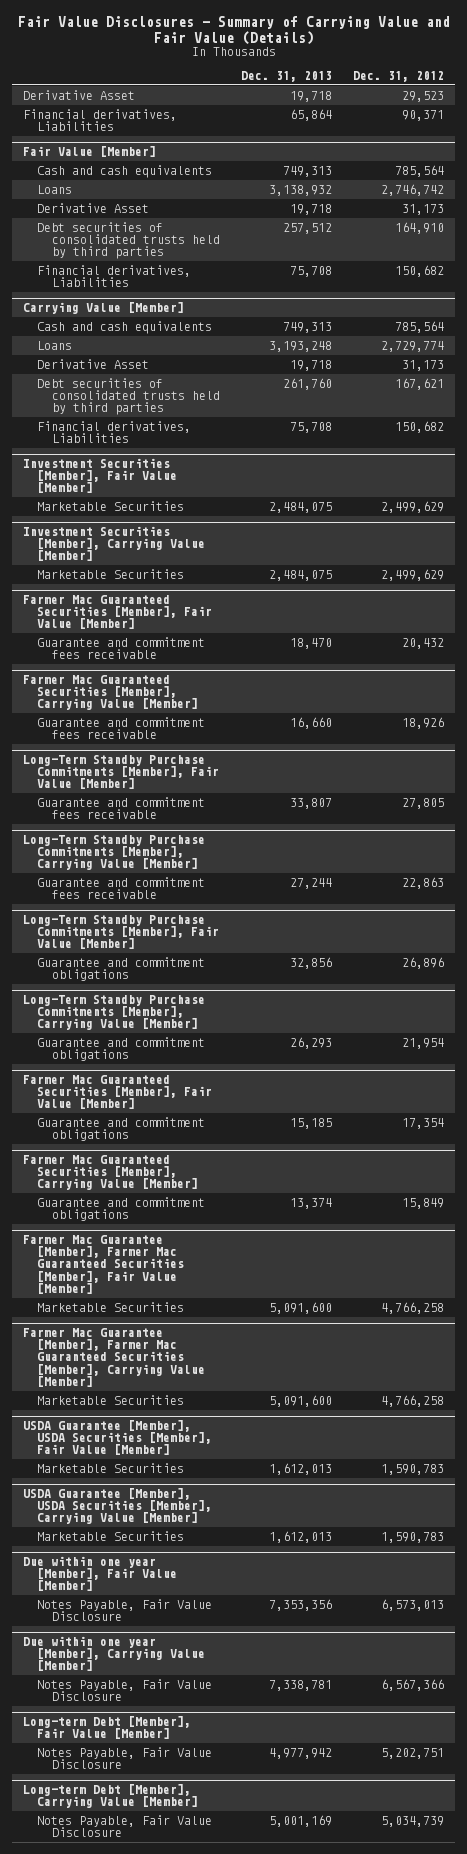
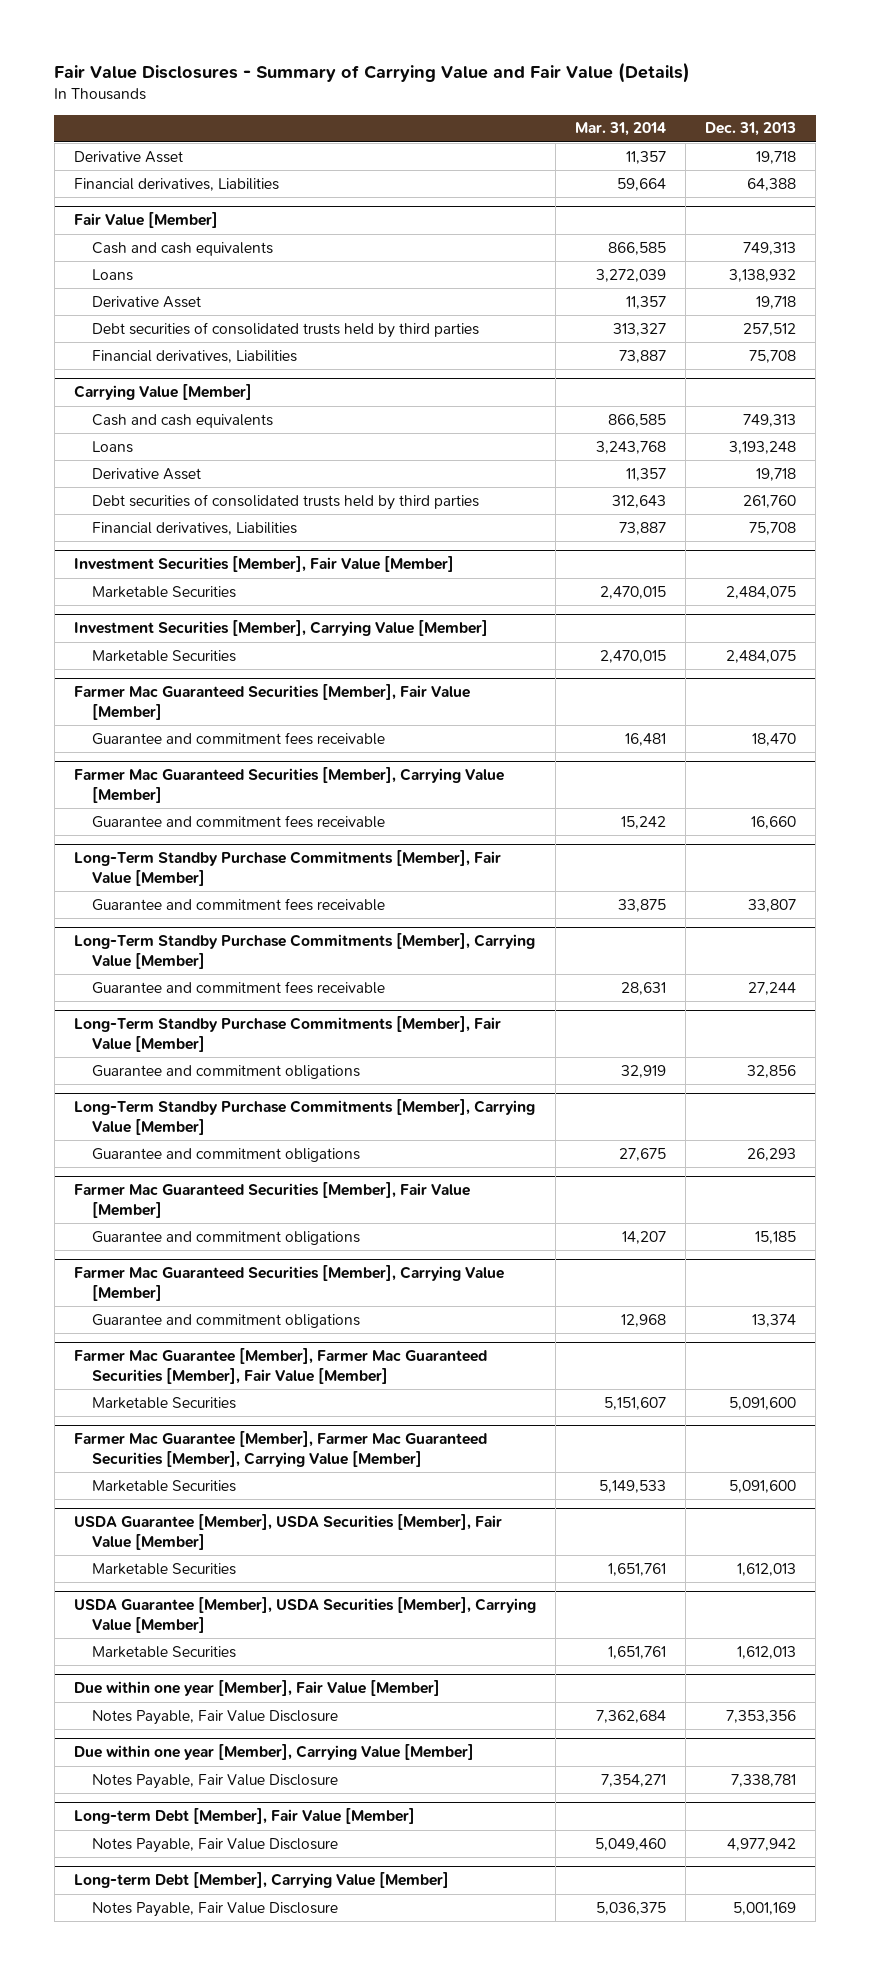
[353,70,445,82] Dec. 31, 2012 -> none
none -> [574,122,666,137] Mar. 31, 2014
[290,108,333,121] 65,864 -> [747,177,797,191] 64,388

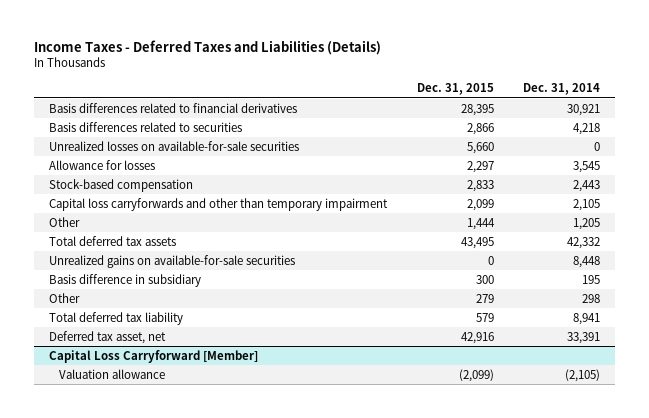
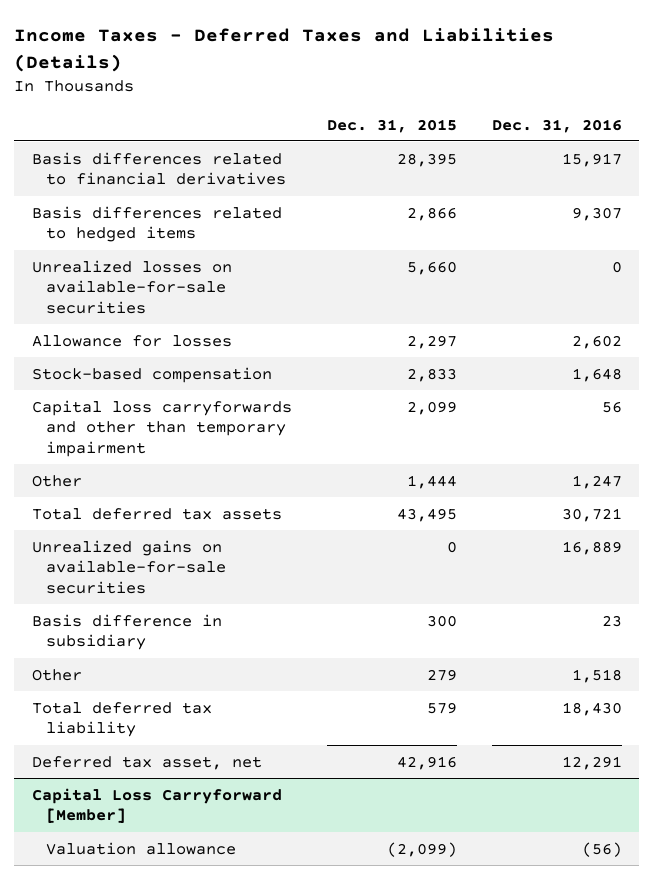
[523,83,601,96] Dec. 31, 2014 -> none
none -> [491,118,622,133] Dec. 31, 2016
[49,121,243,132] Basis differences related to securities -> [31,205,282,243] Basis differences related to hedged items

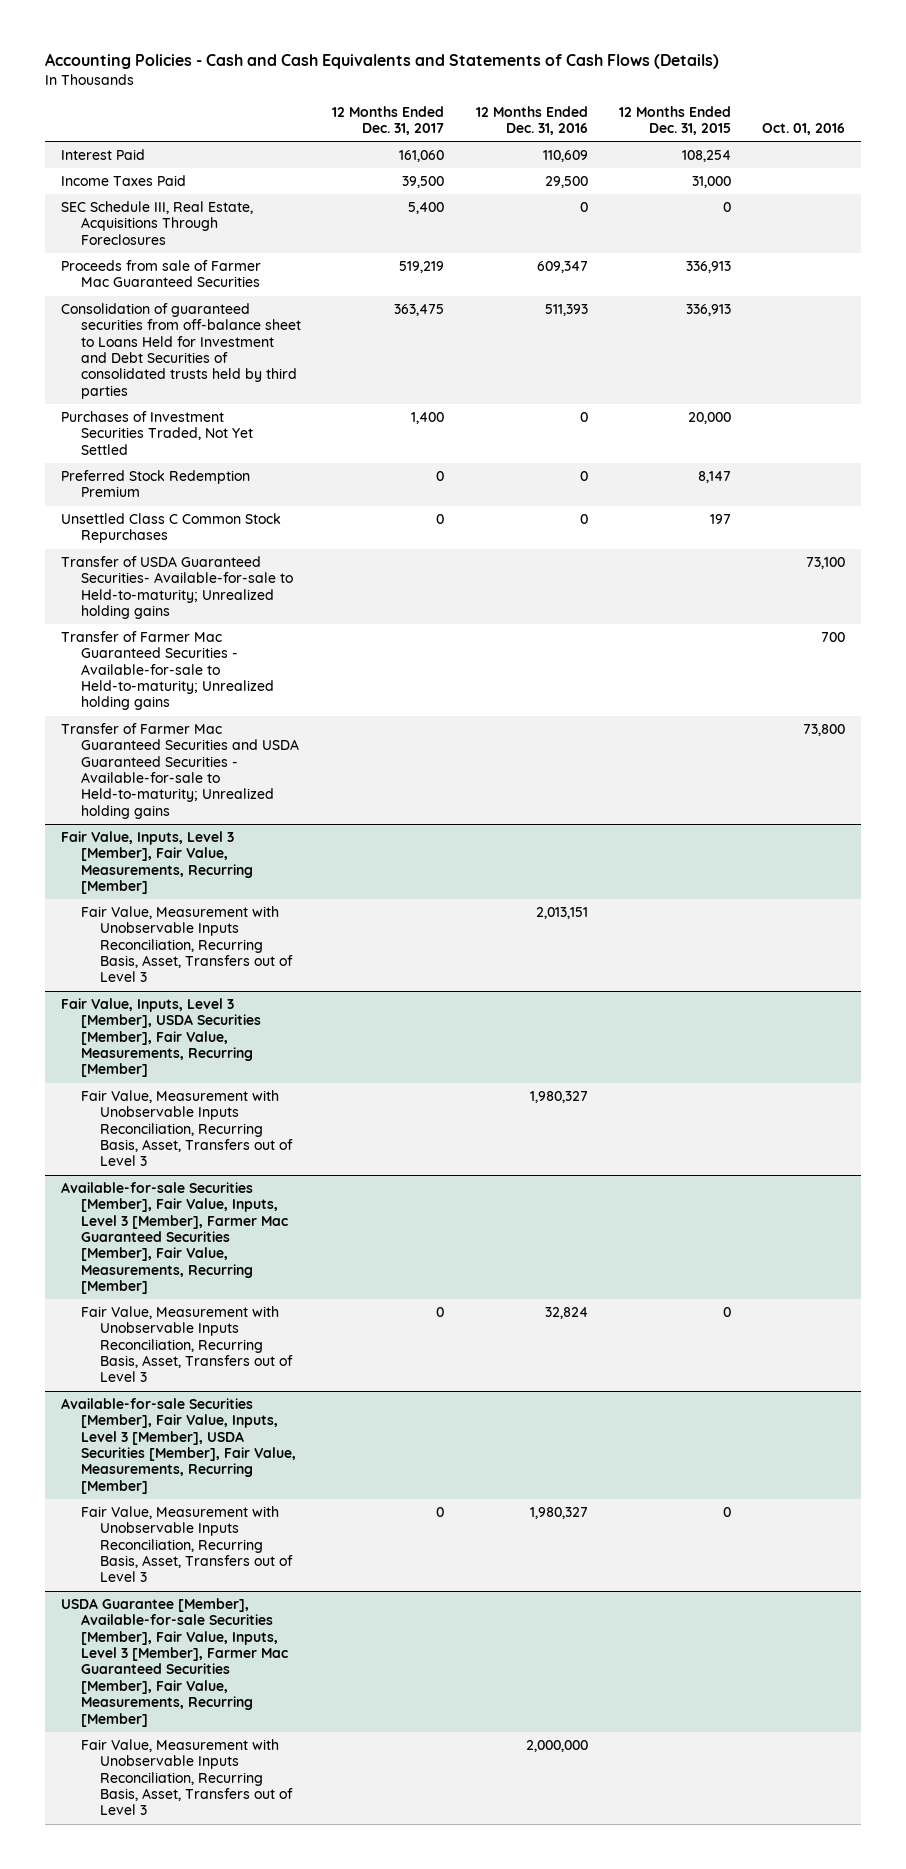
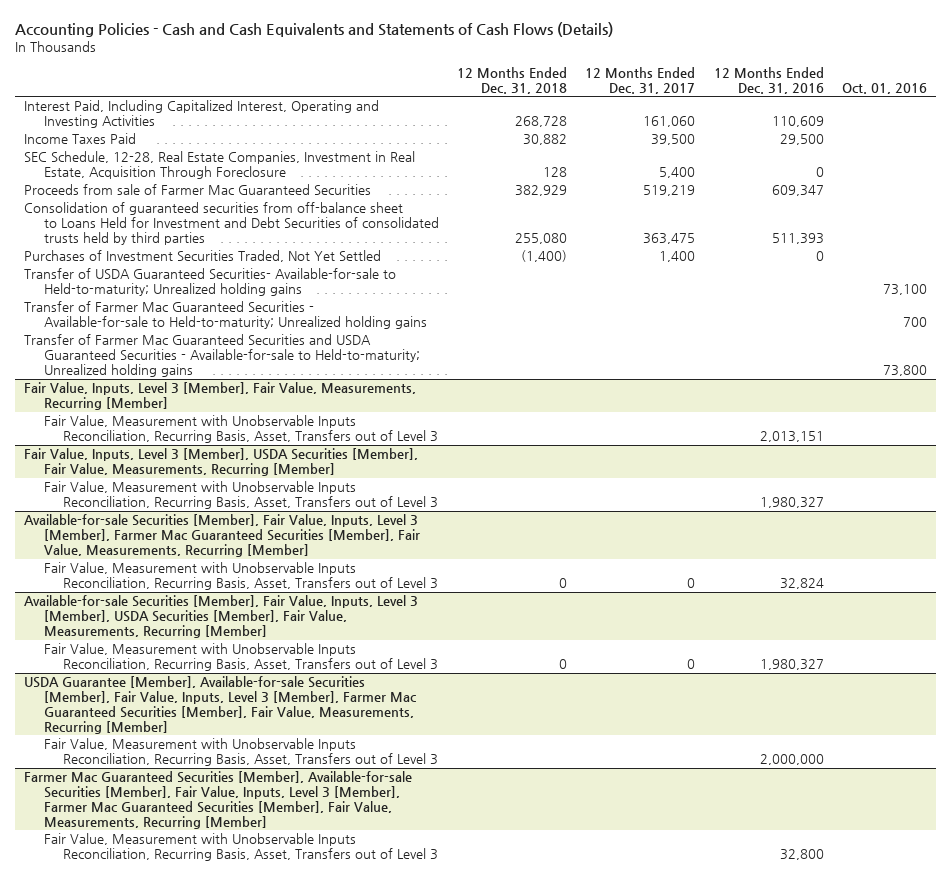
[618,105,731,136] 12 Months Ended Dec. 31, 2015 -> none
none -> [457,66,568,94] 12 Months Ended Dec. 31, 2018
[60,149,145,161] Interest Paid -> [24,100,380,129] Interest Paid, Including Capitalized Interest, Operating and Investing Activities
[60,201,253,245] SEC Schedule III, Real Estate, Acquisitions Through Foreclosures -> [24,151,416,180] SEC Schedule, 12-28, Real Estate Companies, Investment in Real Estate, Acquisition Through Foreclosure
[60,470,250,498] Preferred Stock Redemption Premium -> none
[60,513,281,544] Unsettled Class C Common Stock Repurchases -> none
none -> [24,771,413,829] Farmer Mac Guaranteed Securities [Member], Available-for-sale Securities [Member], Fair Value, Inputs, Level 3 [Member], Farmer Mac Guaranteed Securities [Member], Fair Value, Measurements, Recurring [Member]
none -> [43,833,439,862] Fair Value, Measurement with Unobservable Inputs Reconciliation, Recurring Basis, Asset, Transfers out of Level 3

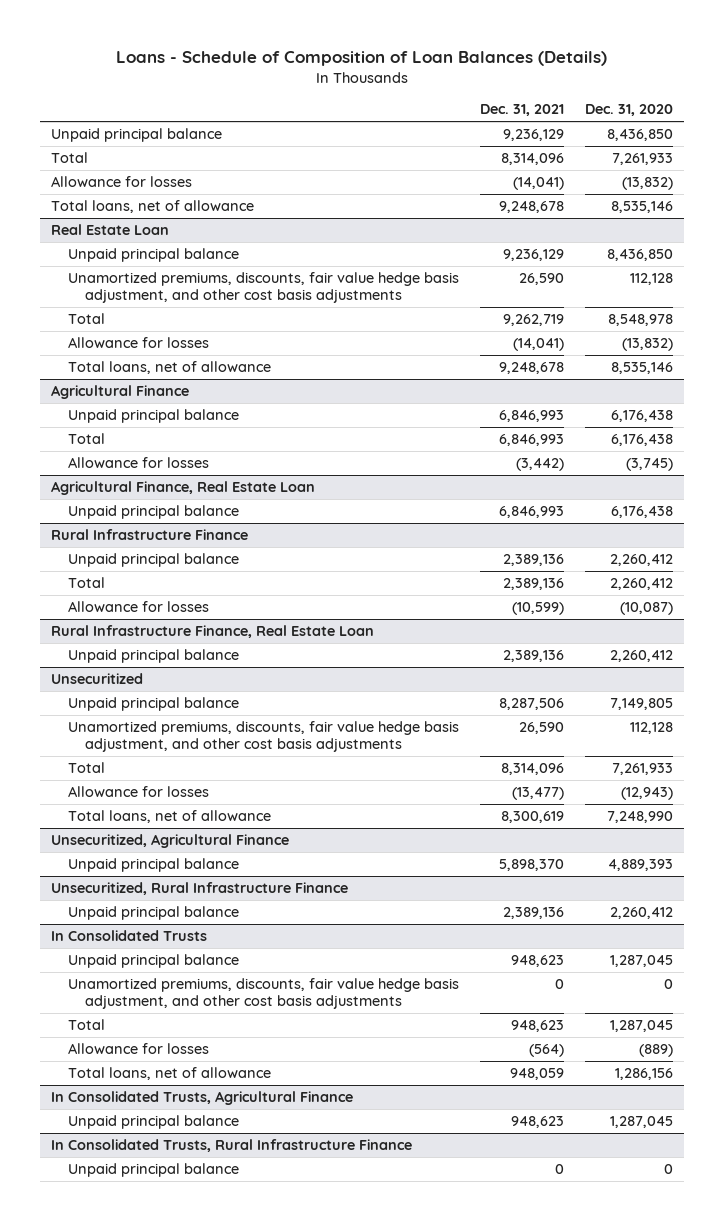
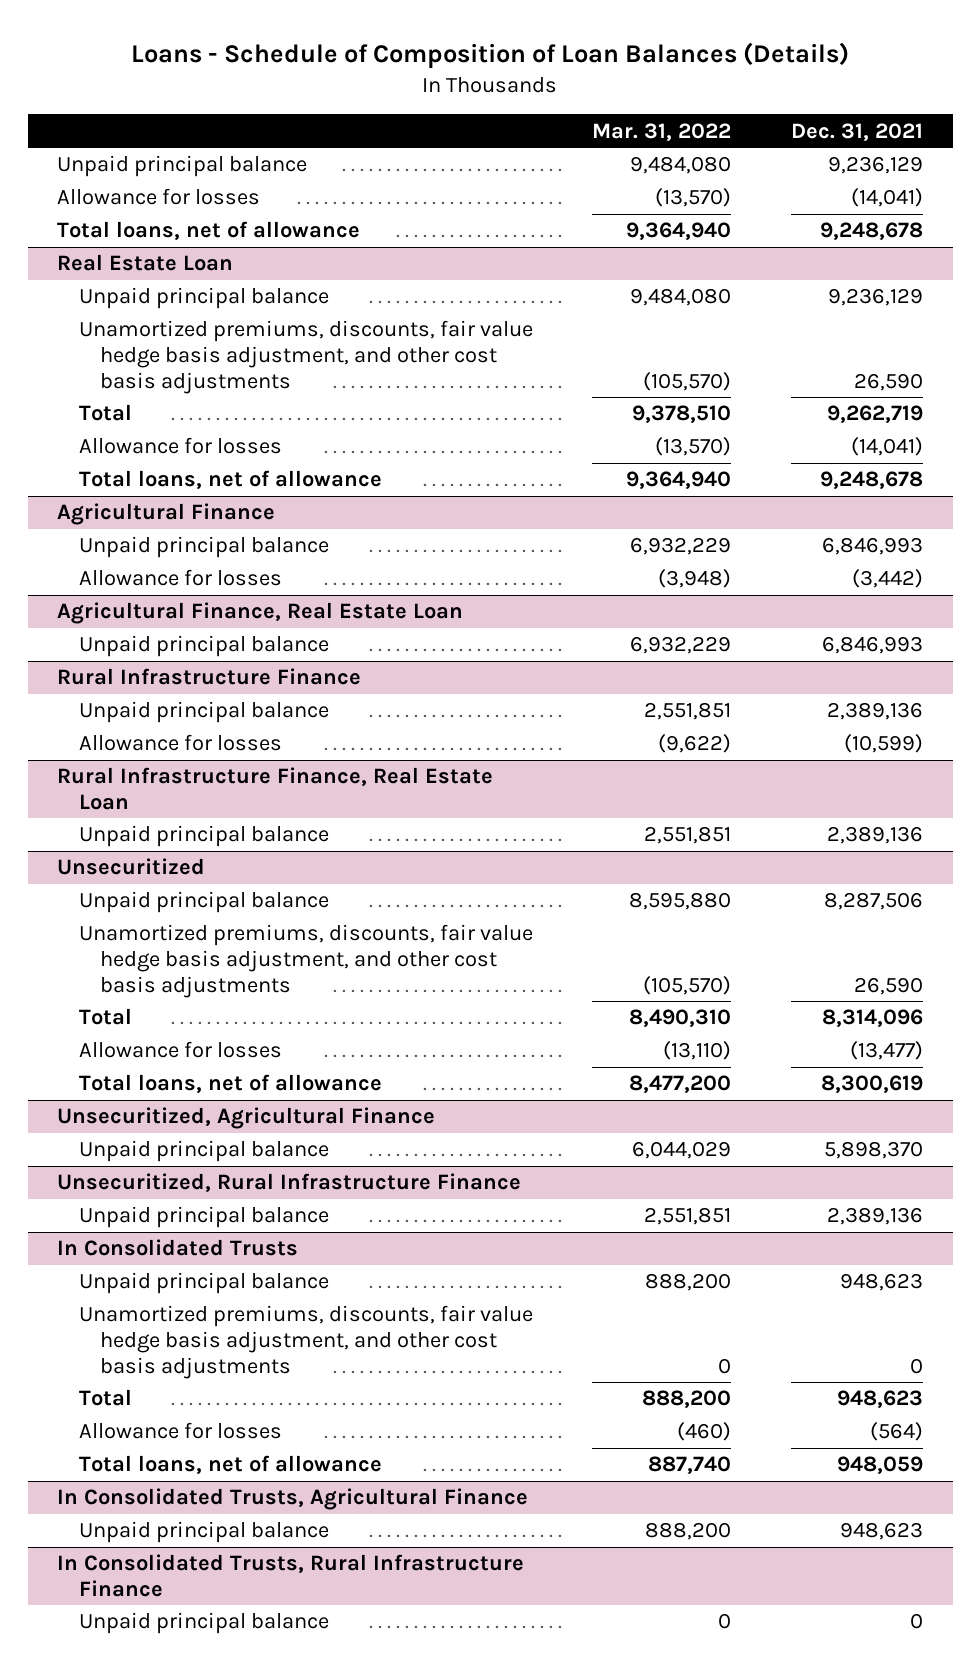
[584,104,673,117] Dec. 31, 2020 -> none
none -> [592,122,732,141] Mar. 31, 2022
[50,152,88,164] Total -> none
[67,433,105,445] Total -> none
[67,577,105,589] Total -> none

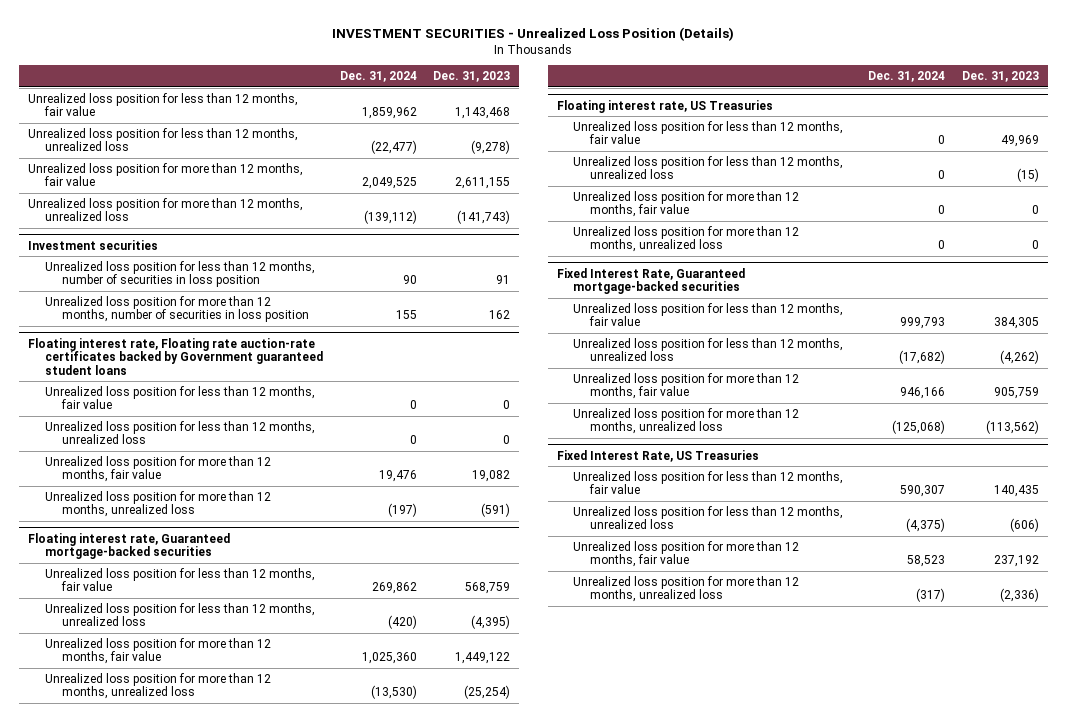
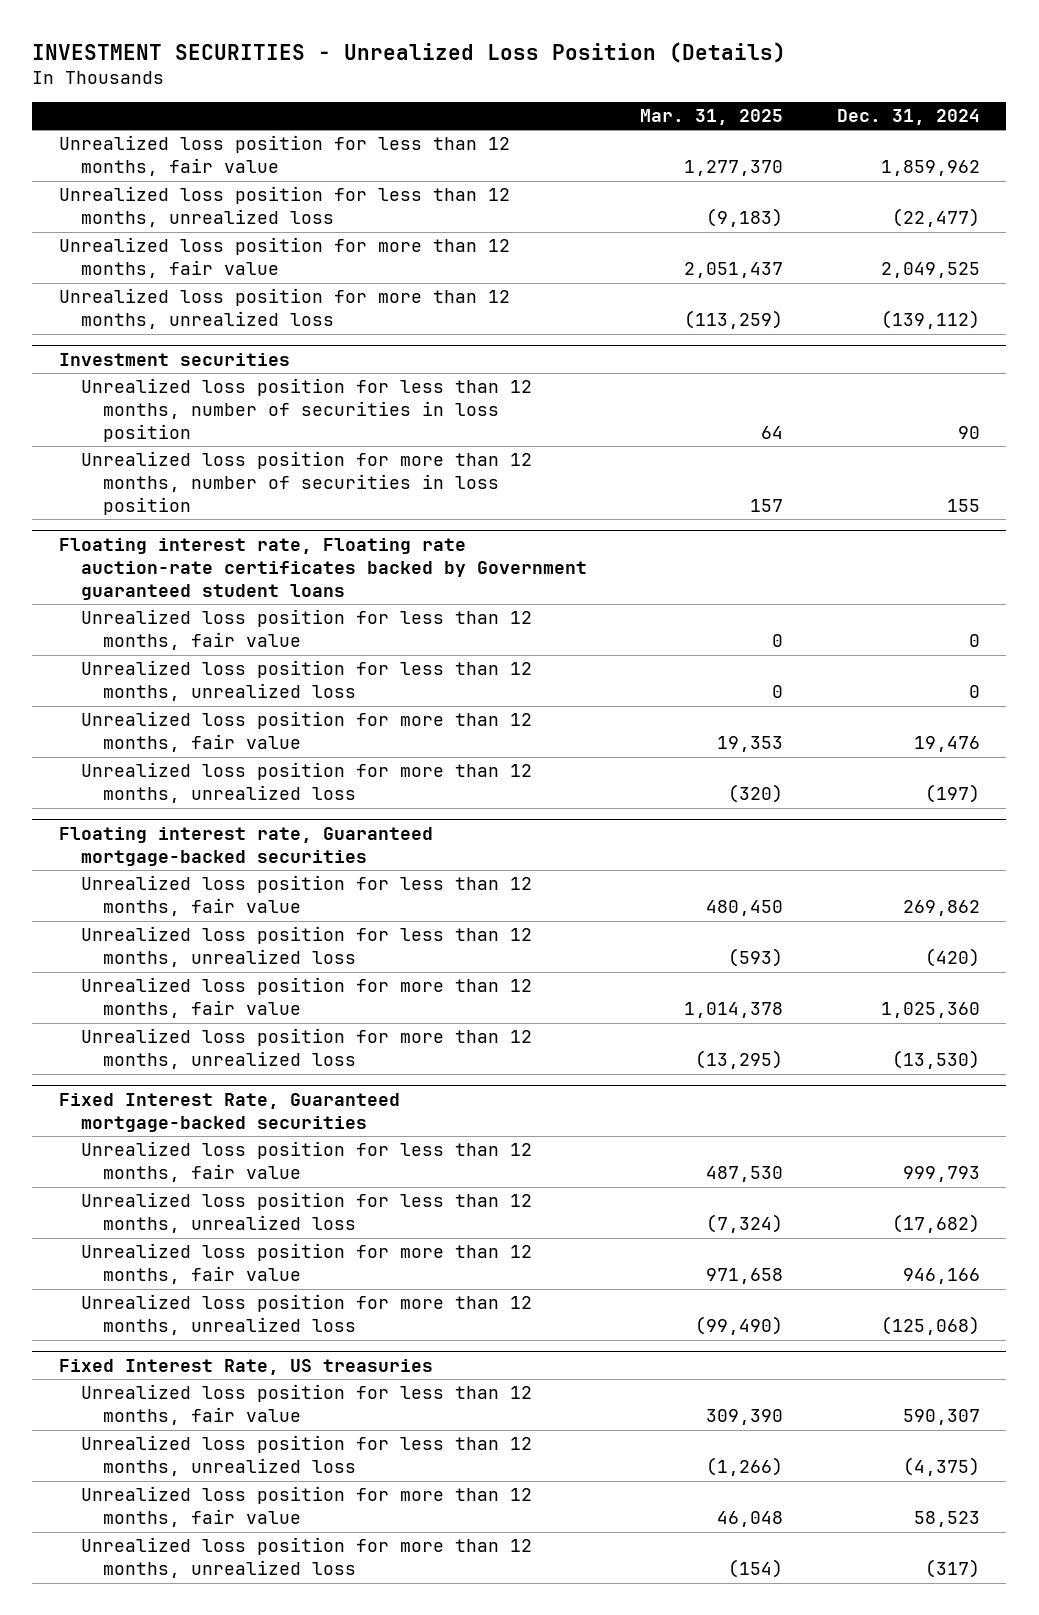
[433,71,511,83] Dec. 31, 2023 -> none
none -> [640,109,784,126] Mar. 31, 2025
[556,99,773,113] Floating interest rate, US Treasuries -> none
[573,120,844,145] Unrealized loss position for less than 12 months, fair value -> none
[573,155,844,180] Unrealized loss position for less than 12 months, unrealized loss -> none
[573,190,800,218] Unrealized loss position for more than 12 months, fair value -> none
[573,225,800,253] Unrealized loss position for more than 12 months, unrealized loss -> none
[556,449,759,462] Fixed Interest Rate, US Treasuries -> [58,1358,433,1375] Fixed Interest Rate, US treasuries

